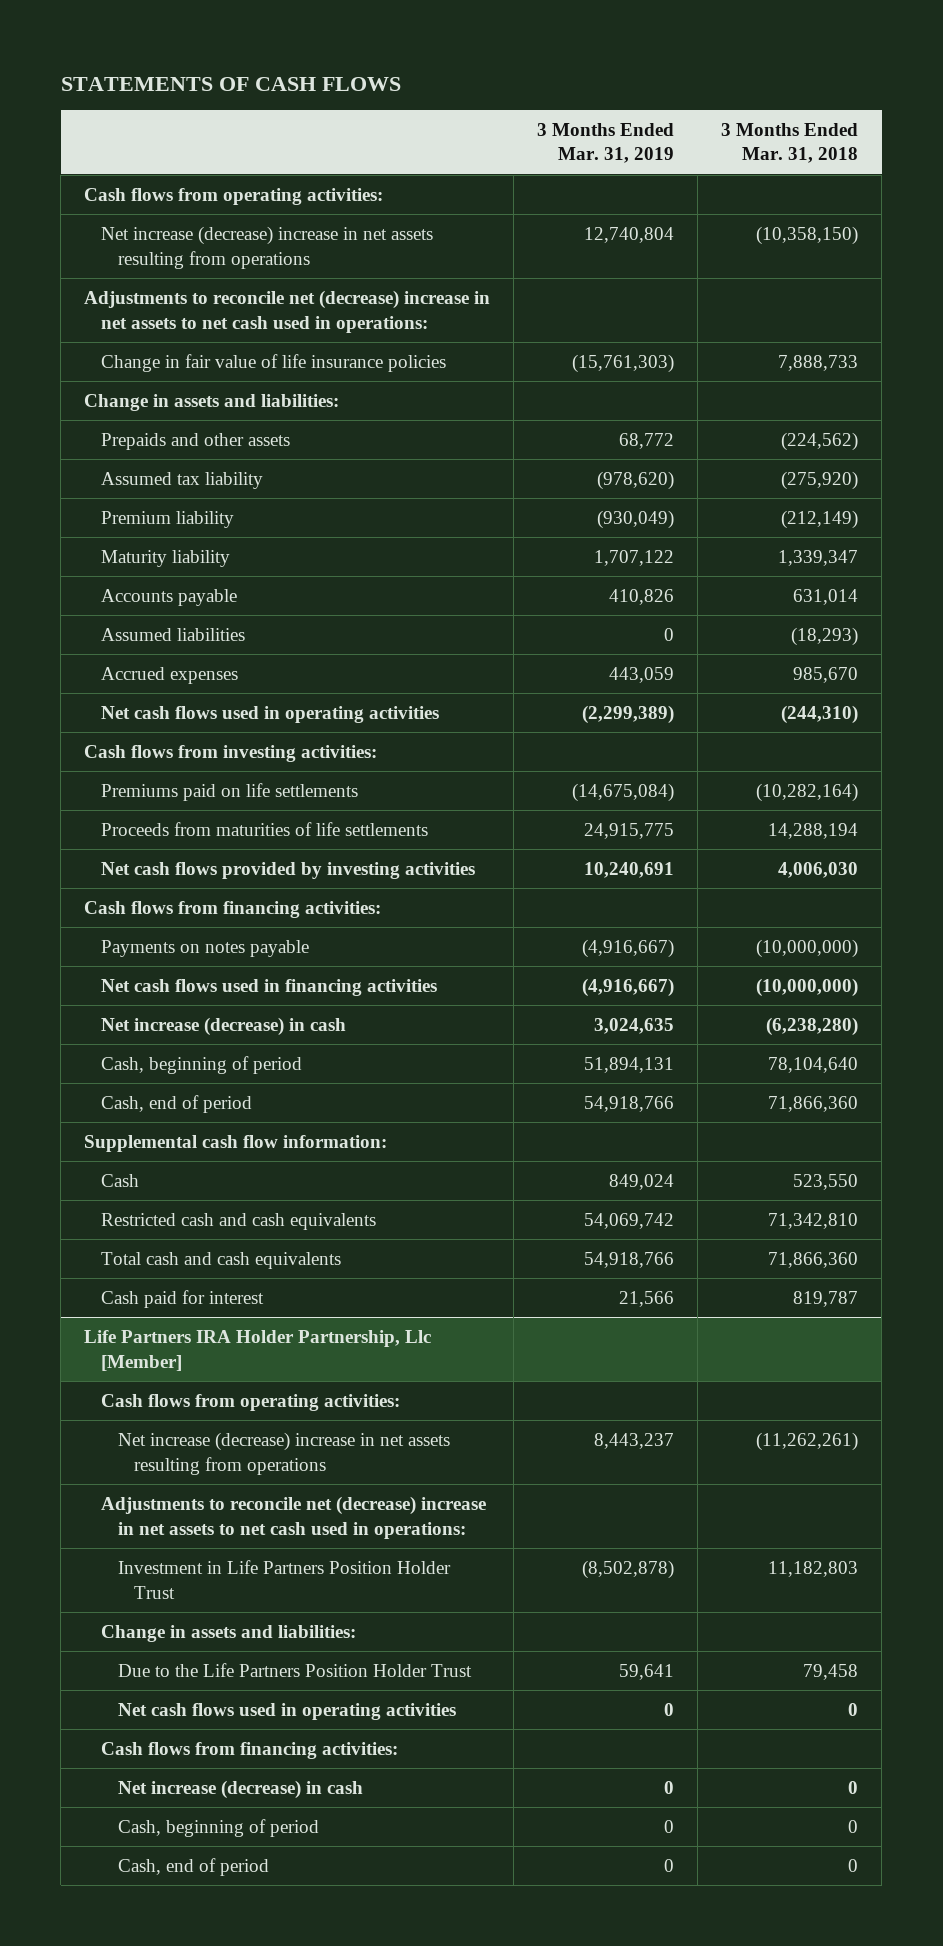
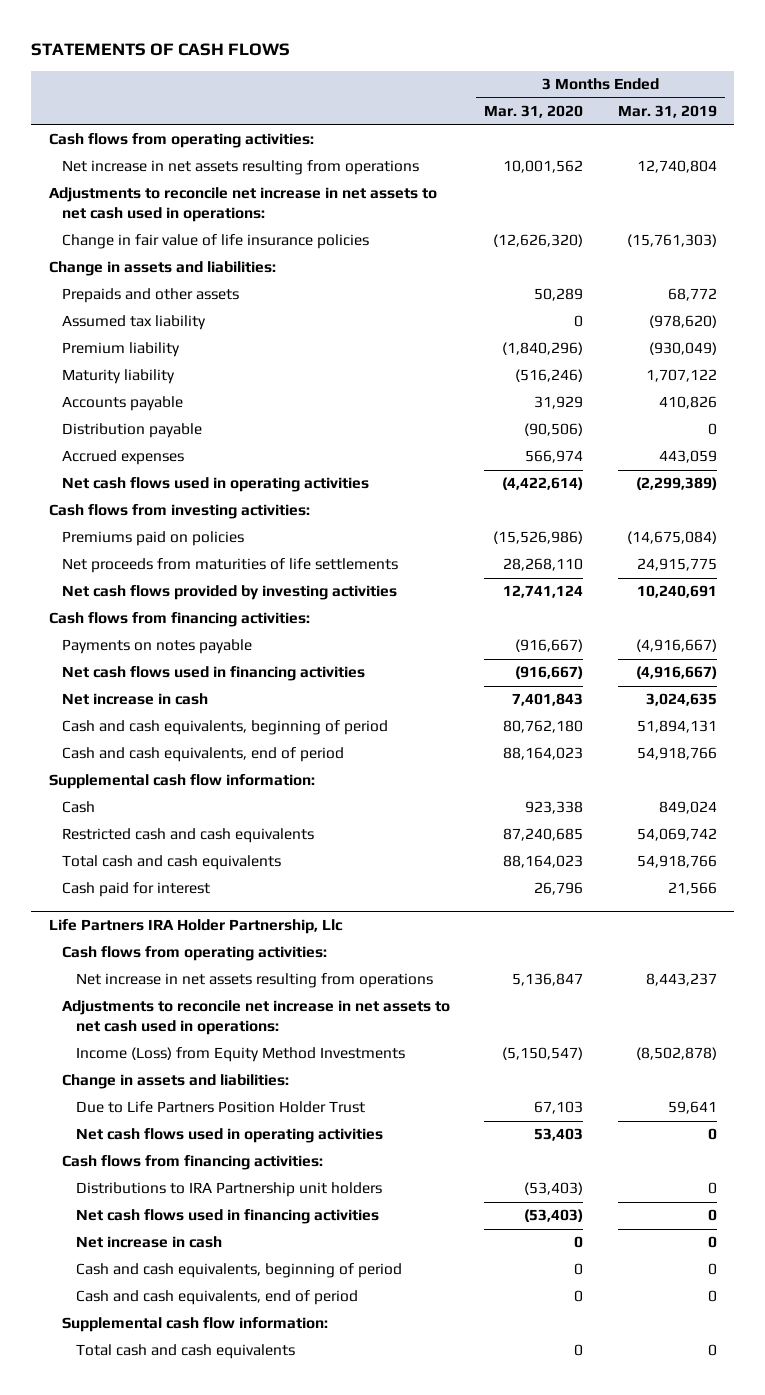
[721,122,859,164] 3 Months Ended Mar. 31, 2018 -> none
none -> [484,105,584,119] Mar. 31, 2020
[100,225,433,269] Net increase (decrease) increase in net assets resulting from operations -> [62,160,420,176] Net increase in net assets resulting from operations
[84,289,491,333] Adjustments to reconcile net (decrease) increase in net assets to net cash used in operations: -> [48,187,437,223] Adjustments to reconcile net increase in net assets to net cash used in operations:
[100,627,245,641] Assumed liabilities -> [62,423,203,439] Distribution payable
[100,782,358,801] Premiums paid on life settlements -> [62,531,245,547] Premiums paid on policies
[100,821,428,836] Proceeds from maturities of life settlements -> [62,558,399,574] Net proceeds from maturities of life settlements
[100,1016,346,1036] Net increase (decrease) in cash -> [62,693,209,706] Net increase in cash
[100,1055,302,1074] Cash, beginning of period -> [62,720,389,736] Cash and cash equivalents, beginning of period
[100,1094,252,1113] Cash, end of period -> [62,747,345,763] Cash and cash equivalents, end of period
[84,1329,432,1371] Life Partners IRA Holder Partnership, Llc [Member] -> [48,919,343,935] Life Partners IRA Holder Partnership, Llc
[117,1431,450,1475] Net increase (decrease) increase in net assets resulting from operations -> [75,973,433,989] Net increase in net assets resulting from operations
[100,1495,486,1539] Adjustments to reconcile net (decrease) increase in net assets to net cash used in operations: -> [62,1000,451,1036] Adjustments to reconcile net increase in net assets to net cash used in operations:
[117,1559,451,1599] Investment in Life Partners Position Holder Trust -> [75,1047,405,1063] Income (Loss) from Equity Method Investments
[117,1662,472,1677] Due to the Life Partners Position Holder Trust -> [75,1101,365,1114] Due to Life Partners Position Holder Trust
none -> [75,1182,382,1198] Distributions to IRA Partnership unit holders
none -> [75,1209,379,1225] Net cash flows used in financing activities
[117,1779,363,1799] Net increase (decrease) in cash -> [75,1236,222,1249] Net increase in cash
[117,1818,319,1837] Cash, beginning of period -> [75,1263,402,1279] Cash and cash equivalents, beginning of period
[117,1857,269,1876] Cash, end of period -> [75,1290,358,1306] Cash and cash equivalents, end of period
none -> [62,1317,329,1333] Supplemental cash flow information:
none -> [75,1344,295,1360] Total cash and cash equivalents

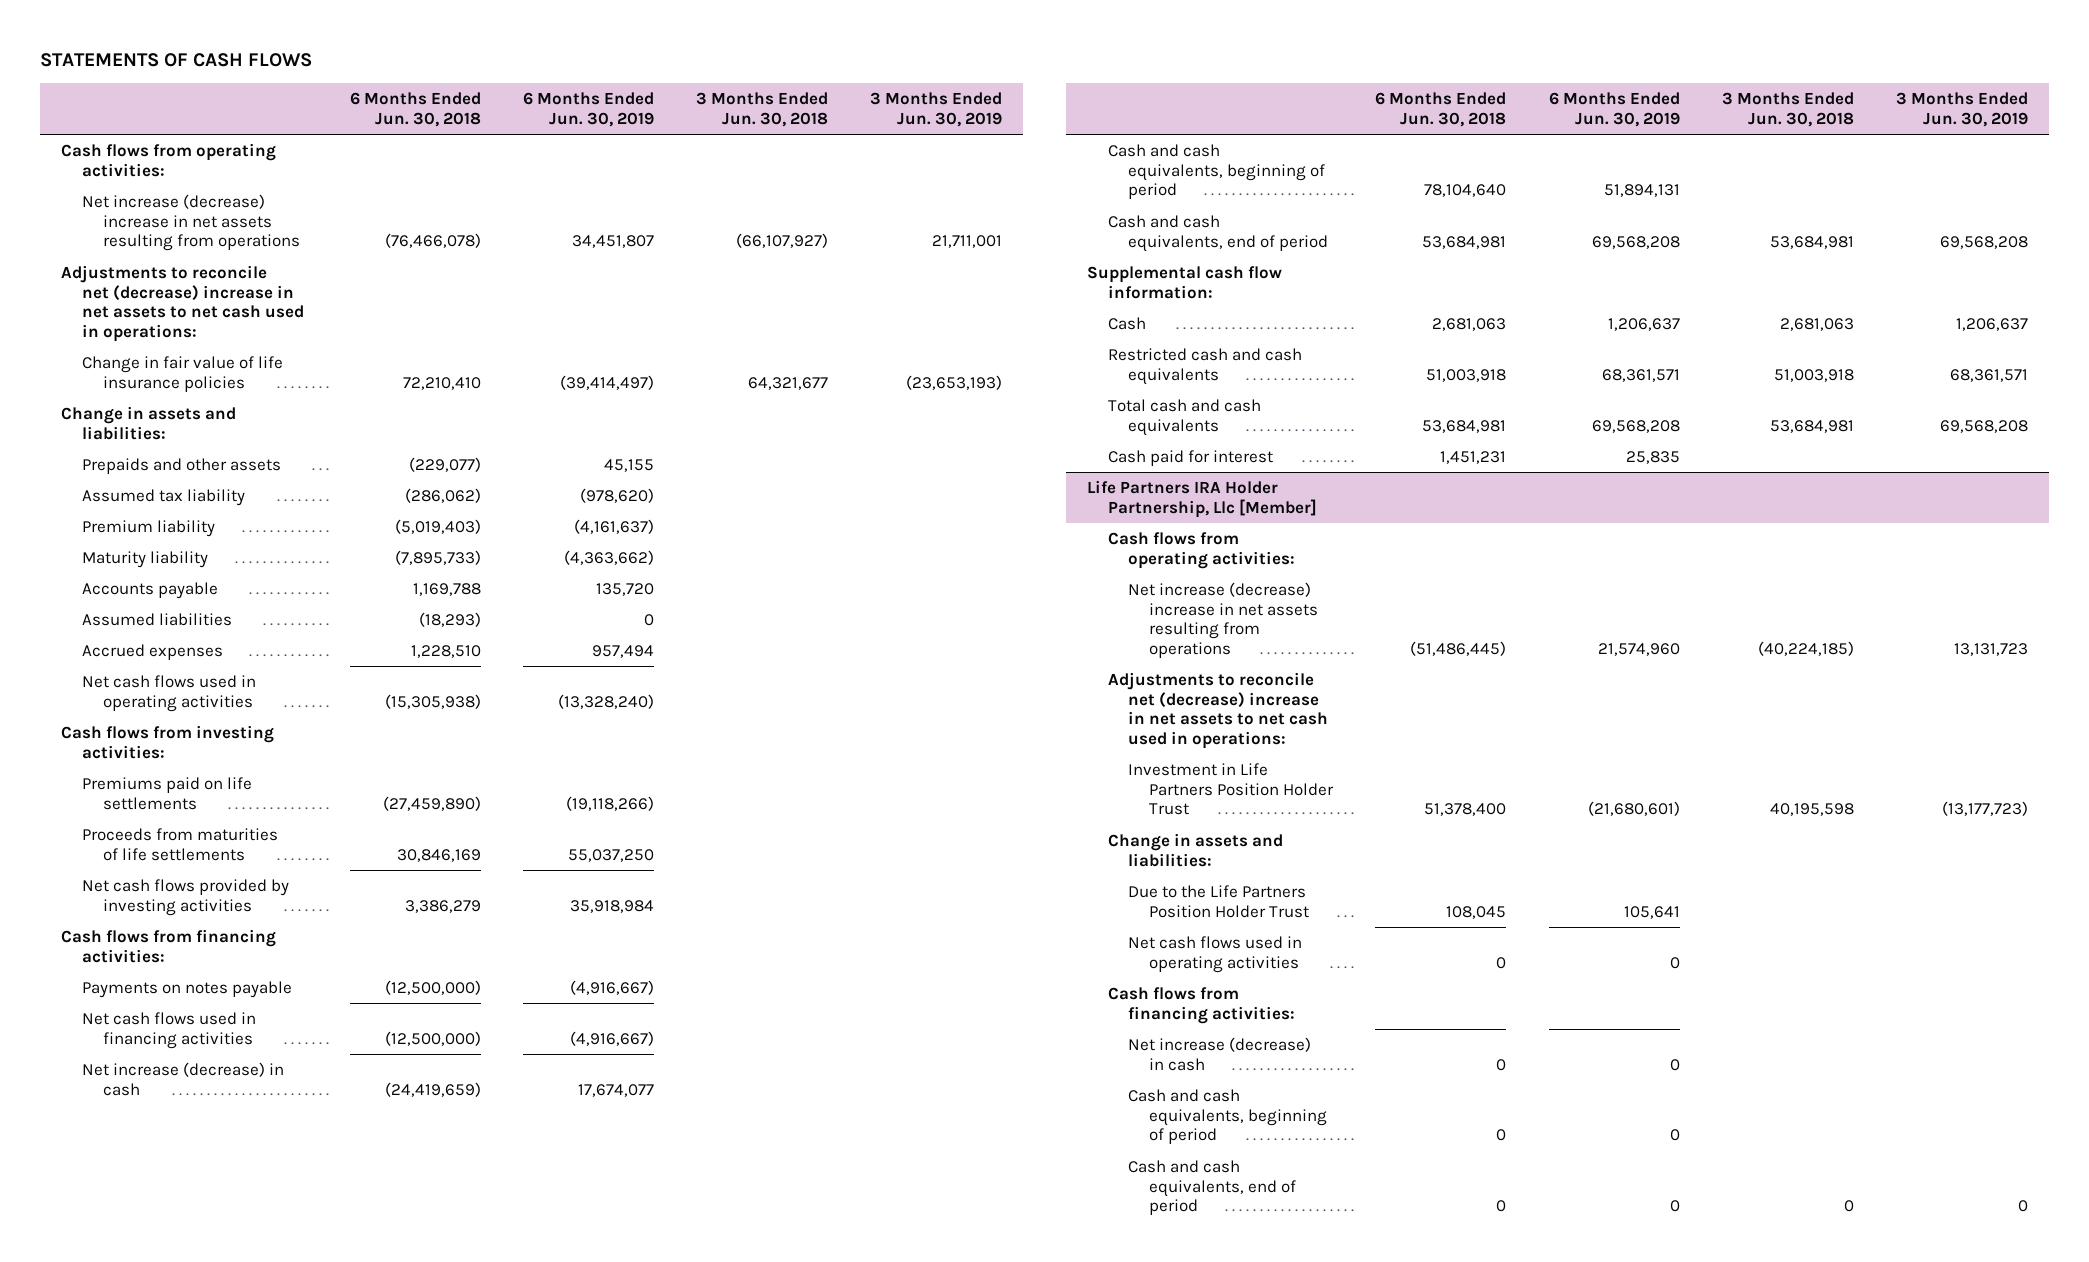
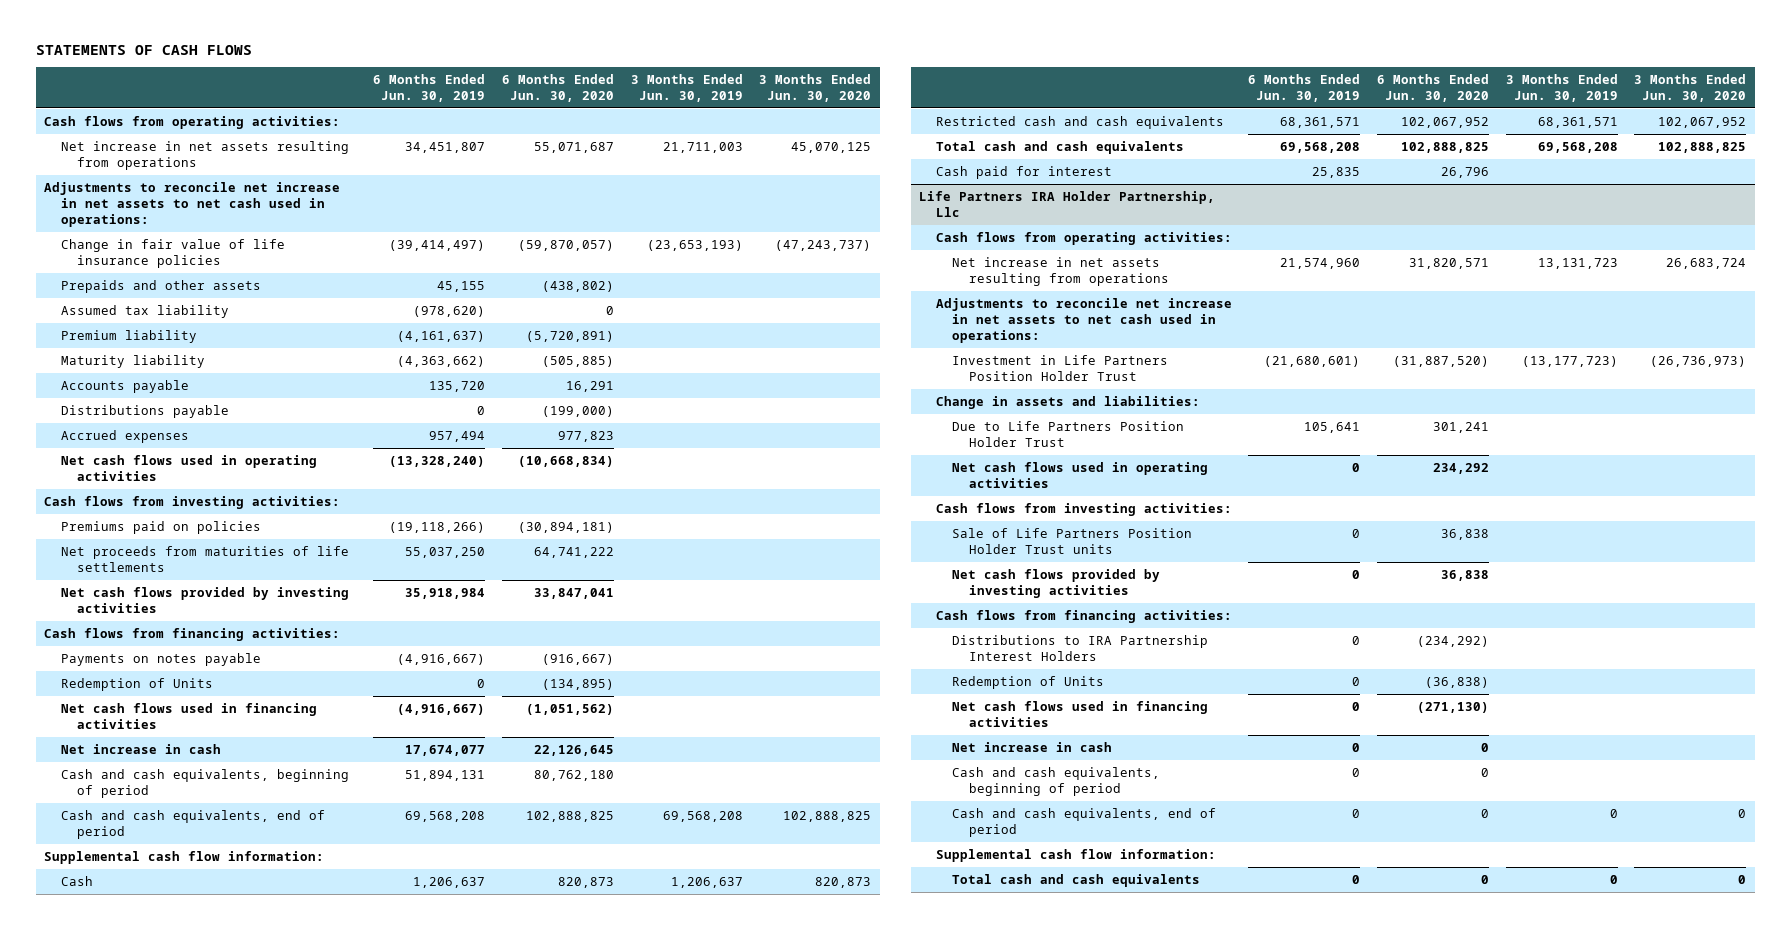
[349,92,481,127] 6 Months Ended Jun. 30, 2018 -> none
[696,92,829,127] 3 Months Ended Jun. 30, 2018 -> none
none -> [502,74,615,102] 6 Months Ended Jun. 30, 2020
none -> [759,74,872,102] 3 Months Ended Jun. 30, 2020
[81,194,300,252] Net increase (decrease) increase in net assets resulting from operations -> [60,140,349,170] Net increase in net assets resulting from operations
[932,235,1003,249] 21,711,001 -> [662,141,743,153] 21,711,003
[61,265,304,342] Adjustments to reconcile net (decrease) increase in net assets to net cash used in operations: -> [43,181,340,227] Adjustments to reconcile net increase in net assets to net cash used in operations:
[61,406,237,440] Change in assets and liabilities: -> none
[81,613,232,627] Assumed liabilities -> none
none -> [60,404,229,418] Distributions payable
[81,777,252,810] Premiums paid on life settlements -> [60,520,261,534] Premiums paid on policies
[81,828,278,861] Proceeds from maturities of life settlements -> [60,545,349,572] Net proceeds from maturities of life settlements
none -> [60,677,213,691] Redemption of Units
[81,1062,284,1096] Net increase (decrease) in cash -> [60,743,221,754] Net increase in cash
[1086,480,1317,518] Life Partners IRA Holder Partnership, Llc [Member] -> [918,190,1215,217] Life Partners IRA Holder Partnership, Llc
[1128,582,1319,658] Net increase (decrease) increase in net assets resulting from operations -> [952,256,1170,286] Net increase in net assets resulting from operations
[1107,672,1329,749] Adjustments to reconcile net (decrease) increase in net assets to net cash used in operations: -> [935,297,1232,343] Adjustments to reconcile net increase in net assets to net cash used in operations:
[1128,885,1310,918] Due to the Life Partners Position Holder Trust -> [952,420,1185,447] Due to Life Partners Position Holder Trust
none -> [935,502,1232,516] Cash flows from investing activities:
none -> [952,527,1193,554] Sale of Life Partners Position Holder Trust units
none -> [952,568,1161,598] Net cash flows provided by investing activities
none -> [952,634,1209,661] Distributions to IRA Partnership Interest Holders
none -> [952,675,1105,689] Redemption of Units
none -> [952,700,1209,727] Net cash flows used in financing activities
[1128,1037,1312,1071] Net increase (decrease) in cash -> [952,741,1113,752] Net increase in cash
none -> [935,848,1216,862] Supplemental cash flow information:
none -> [952,873,1201,887] Total cash and cash equivalents

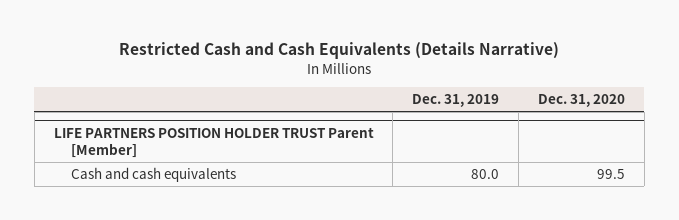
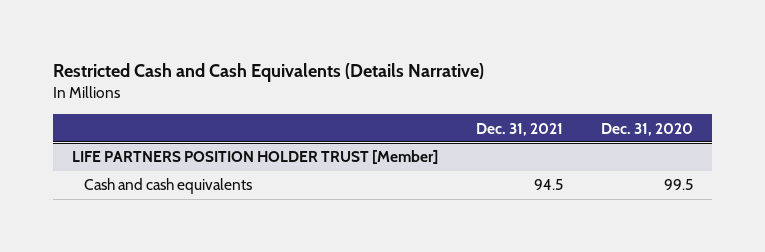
[412,94,500,108] Dec. 31, 2019 -> none
none -> [475,122,563,136] Dec. 31, 2021
[53,126,374,159] LIFE PARTNERS POSITION HOLDER TRUST Parent [Member] -> [71,150,438,165] LIFE PARTNERS POSITION HOLDER TRUST [Member]

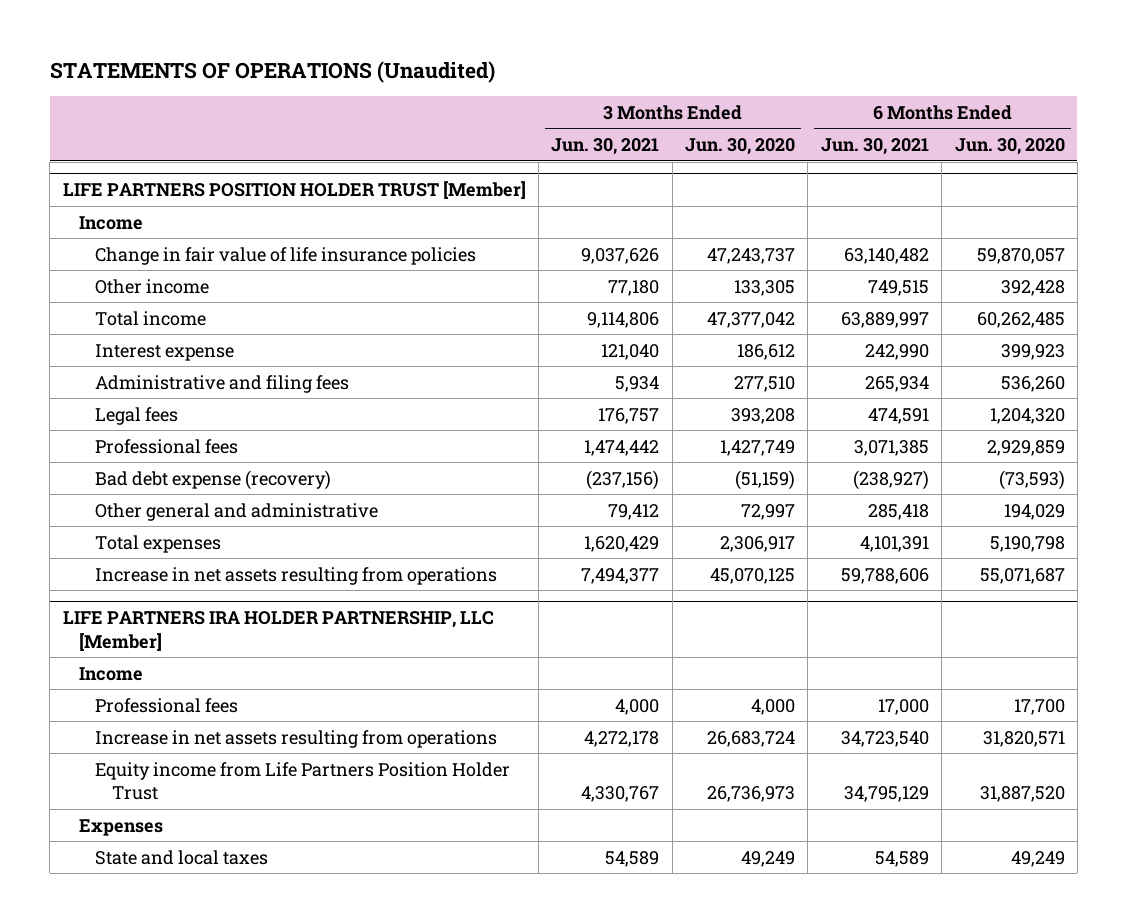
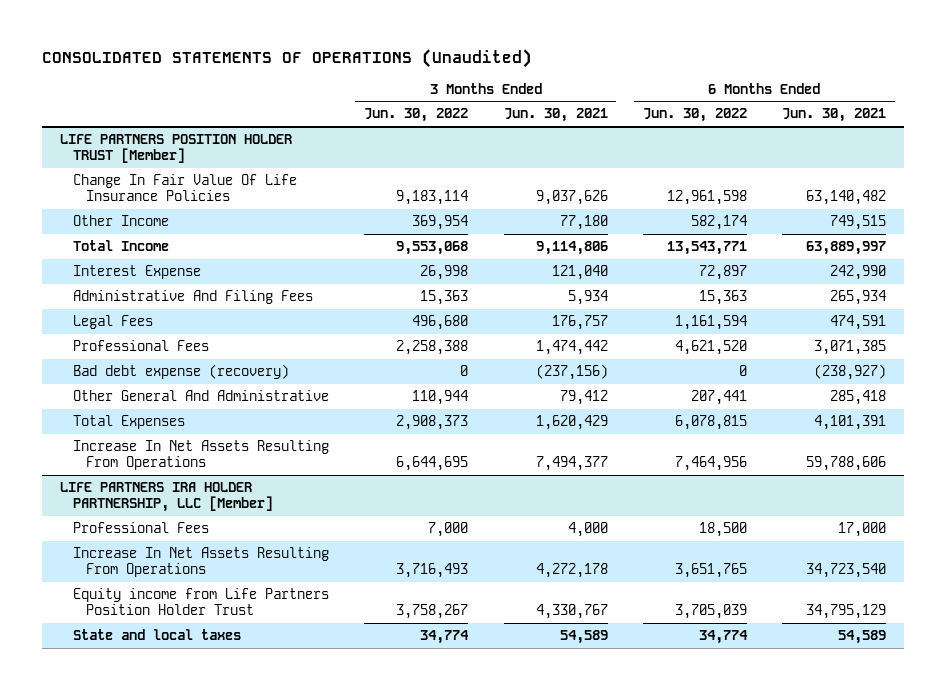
[49,60,495,83] STATEMENTS OF OPERATIONS (Unaudited) -> [42,49,533,69] CONSOLIDATED STATEMENTS OF OPERATIONS (Unaudited)
[685,138,796,156] Jun. 30, 2020 -> none
[954,138,1065,156] Jun. 30, 2020 -> none
none -> [364,108,469,123] Jun. 30, 2022
none -> [642,108,747,123] Jun. 30, 2022
[78,215,143,230] Income -> none
[95,246,477,265] Change in fair value of life insurance policies -> [72,174,297,202] Change In Fair Value Of Life Insurance Policies
[95,278,210,294] Other income -> [72,215,169,227] Other Income
[95,310,207,326] Total income -> [72,240,169,252] Total Income
[95,343,235,361] Interest expense -> [72,265,201,280] Interest Expense
[95,374,350,393] Administrative and filing fees -> [72,290,313,305] Administrative And Filing Fees
[95,406,179,425] Legal fees -> [72,315,153,330] Legal Fees
[95,438,239,454] Professional fees -> [72,340,209,352] Professional Fees
[95,502,379,521] Other general and administrative -> [72,390,329,402] Other General And Administrative
[95,534,222,553] Total expenses -> [72,415,185,430] Total Expenses
[95,566,498,585] Increase in net assets resulting from operations -> [72,440,329,471] Increase In Net Assets Resulting From Operations
[78,666,143,681] Income -> none
[95,697,239,713] Professional fees -> [72,522,209,534] Professional Fees
[95,729,498,748] Increase in net assets resulting from operations -> [72,547,329,578] Increase In Net Assets Resulting From Operations
[78,818,163,836] Expenses -> none

